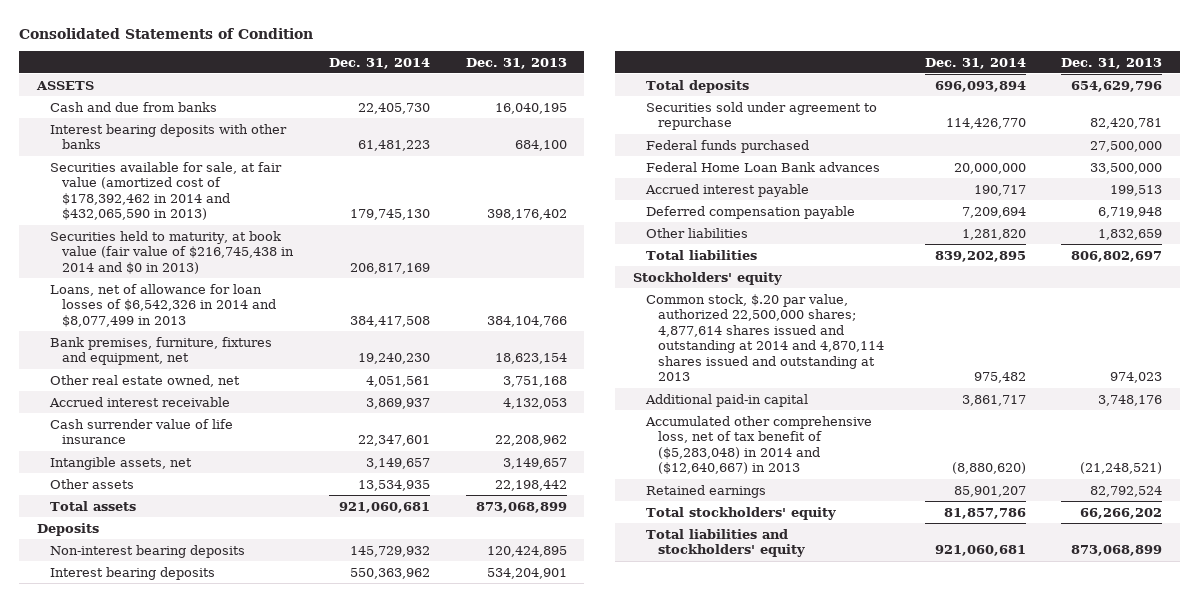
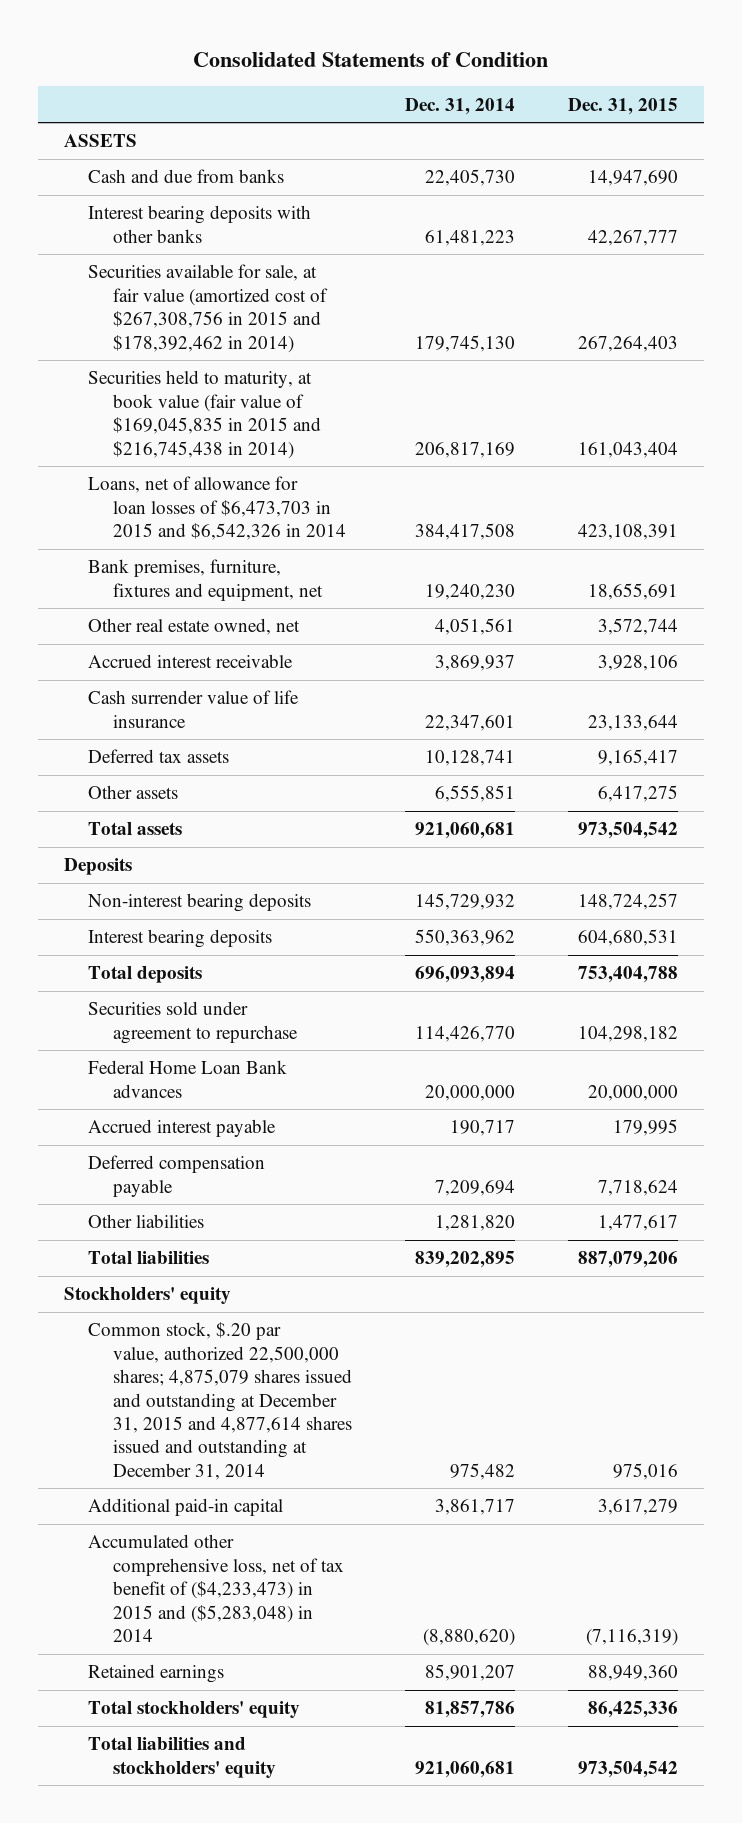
[465,57,567,69] Dec. 31, 2013 -> none
none -> [567,97,678,115] Dec. 31, 2015
[49,161,282,221] Securities available for sale, at fair value (amortized cost of $178,392,462 in 2014 and $432,065,590 in 2013) -> [88,264,328,353] Securities available for sale, at fair value (amortized cost of $267,308,756 in 2015 and $178,392,462 in 2014)
[49,230,295,274] Securities held to maturity, at book value (fair value of $216,745,438 in 2014 and $0 in 2013) -> [88,370,321,459] Securities held to maturity, at book value (fair value of $169,045,835 in 2015 and $216,745,438 in 2014)
[49,283,277,327] Loans, net of allowance for loan losses of $6,542,326 in 2014 and $8,077,499 in 2013 -> [88,476,346,541] Loans, net of allowance for loan losses of $6,473,703 in 2015 and $6,542,326 in 2014
[49,456,192,470] Intangible assets, net -> none
none -> [88,749,230,764] Deferred tax assets
[357,479,430,491] 13,534,935 -> [434,785,515,803] 6,555,851
[645,139,809,153] Federal funds purchased -> none
[645,293,884,382] Common stock, $.20 par value, authorized 22,500,000 shares; 4,877,614 shares issued and outstanding at 2014 and 4,870,114 shares issued and outstanding at 2013 -> [88,1322,352,1480] Common stock, $.20 par value, authorized 22,500,000 shares; 4,875,079 shares issued and outstanding at December 31, 2015 and 4,877,614 shares issued and outstanding at December 31, 2014
[644,415,872,475] Accumulated other comprehensive loss, net of tax benefit of ($5,283,048) in 2014 and ($12,640,667) in 2013 -> [88,1534,344,1642] Accumulated other comprehensive loss, net of tax benefit of ($4,233,473) in 2015 and ($5,283,048) in 2014

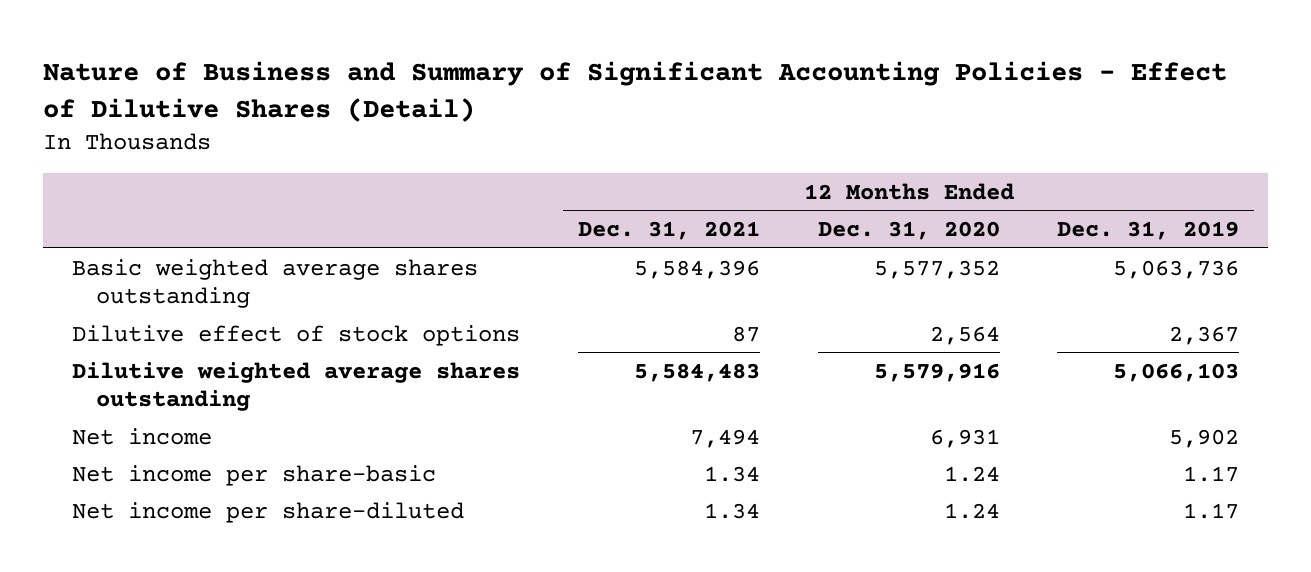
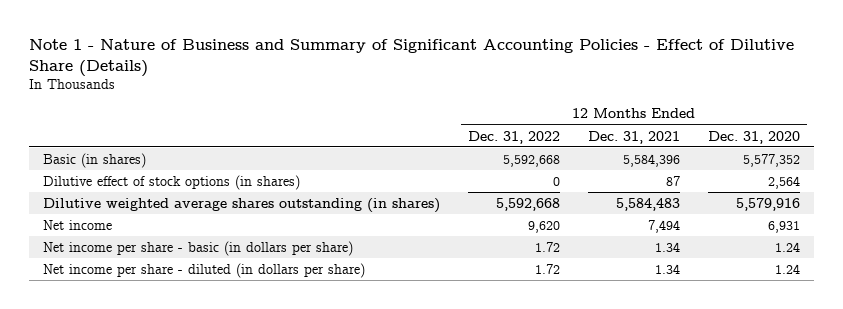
[42,60,1227,123] Nature of Business and Summary of Significant Accounting Policies - Effect of Dilutive Shares (Detail) -> [29,39,795,78] Note 1 - Nature of Business and Summary of Significant Accounting Policies - Effect of Dilutive Share (Details)
[1057,221,1240,241] Dec. 31, 2019 -> none
none -> [467,130,560,144] Dec. 31, 2022
[71,258,478,308] Basic weighted average shares outstanding -> [43,152,147,168] Basic (in shares)
[71,324,520,346] Dilutive effect of stock options -> [43,174,301,190] Dilutive effect of stock options (in shares)
[71,361,520,411] Dilutive weighted average shares outstanding -> [43,197,441,213] Dilutive weighted average shares outstanding (in shares)
[71,464,436,486] Net income per share-basic -> [43,240,354,256] Net income per share - basic (in dollars per share)
[71,501,464,523] Net income per share-diluted -> [43,262,366,278] Net income per share - diluted (in dollars per share)

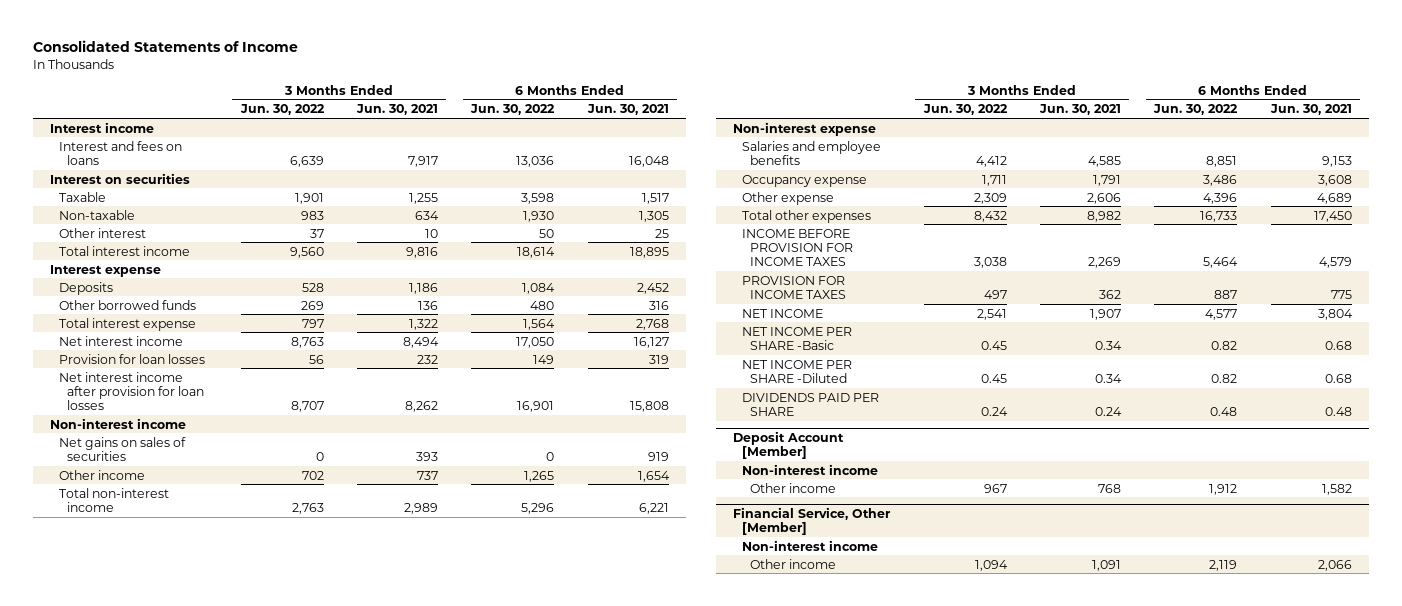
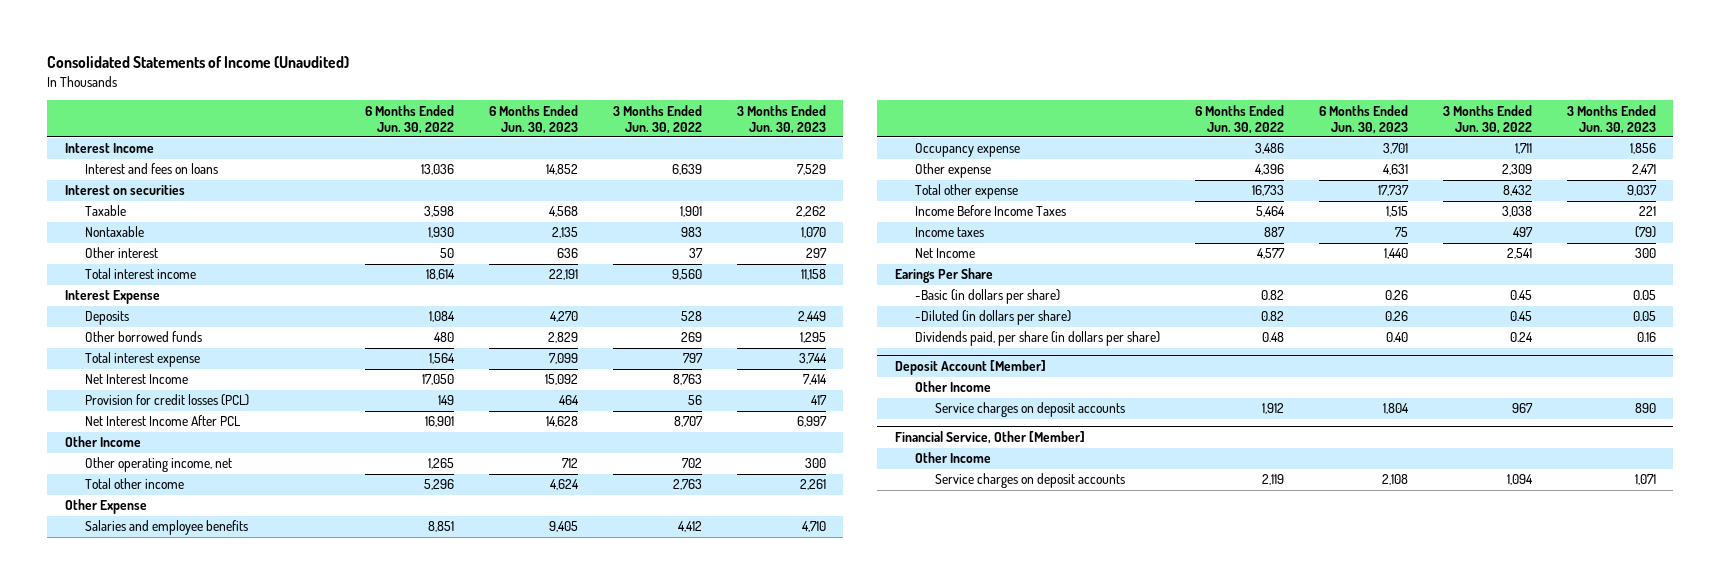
[33,40,299,53] Consolidated Statements of Income -> [47,56,350,69] Consolidated Statements of Income (Unaudited)
[356,104,439,116] Jun. 30, 2021 -> none
[586,104,669,116] Jun. 30, 2021 -> none
none -> [488,104,578,134] 6 Months Ended Jun. 30, 2023
none -> [736,104,826,134] 3 Months Ended Jun. 30, 2023
[50,121,155,133] Interest income -> [64,143,154,154] Interest Income
[58,209,135,220] Non-taxable -> [84,226,144,238] Nontaxable
[50,264,162,277] Interest expense -> [64,290,160,305] Interest Expense
[58,436,186,461] Net gains on sales of securities -> none
[58,335,183,346] Net interest income -> [84,374,188,385] Net Interest Income
[58,353,205,364] Provision for loan losses -> [84,394,249,407] Provision for credit losses (PCL)
[58,371,205,410] Net interest income after provision for loan losses -> [84,415,241,427] Net Interest Income After PCL
[50,417,187,429] Non-interest income -> [64,436,141,448] Other Income
[58,469,145,480] Other income -> [84,457,232,473] Other operating income, net
[58,487,169,512] Total non-interest income -> [84,478,184,490] Total other income
[733,121,877,136] Non-interest expense -> [64,499,147,515] Other Expense
[741,209,871,223] Total other expenses -> [914,184,1018,200] Total other expense
[741,228,854,266] INCOME BEFORE PROVISION FOR INCOME TAXES -> [914,205,1066,217] Income Before Income Taxes
[741,275,847,299] PROVISION FOR INCOME TAXES -> [914,227,984,238] Income taxes
[741,308,823,318] NET INCOME -> [914,248,975,259] Net Income
none -> [894,268,993,284] Earings Per Share
[741,326,852,350] NET INCOME PER SHARE -Basic -> [914,289,1060,305] -Basic (in dollars per share)
[741,359,852,383] NET INCOME PER SHARE -Diluted -> [914,310,1071,326] -Diluted (in dollars per share)
[741,392,879,416] DIVIDENDS PAID PER SHARE -> [914,331,1160,347] Dividends paid, per share (in dollars per share)
[741,463,878,475] Non-interest income -> [914,381,991,393] Other Income
[750,482,837,493] Other income -> [934,402,1125,418] Service charges on deposit accounts
[741,539,878,551] Non-interest income -> [914,452,991,464] Other Income
[750,558,837,569] Other income -> [934,473,1125,489] Service charges on deposit accounts

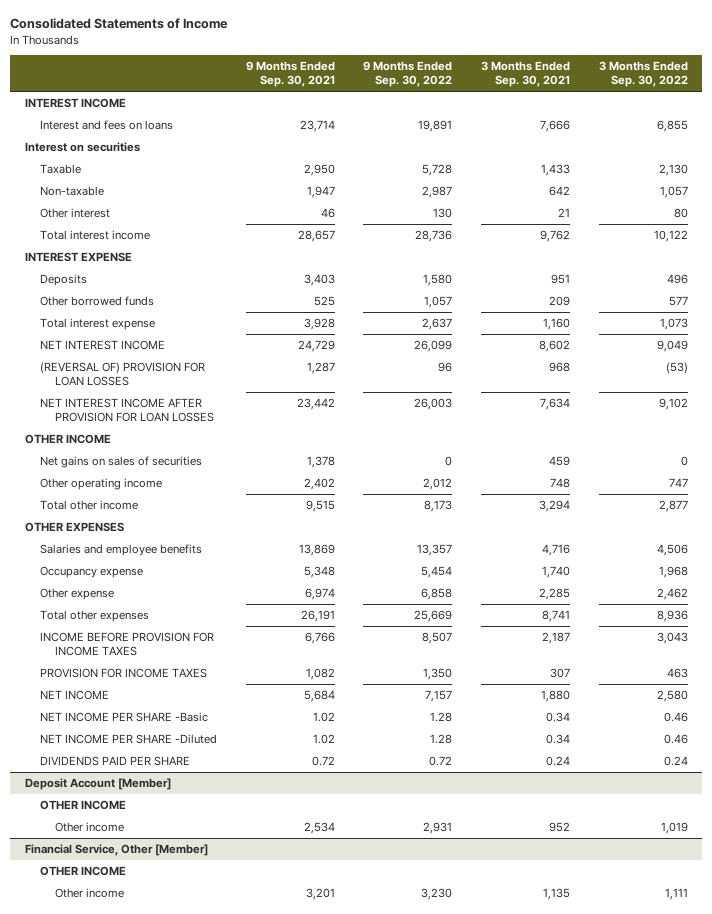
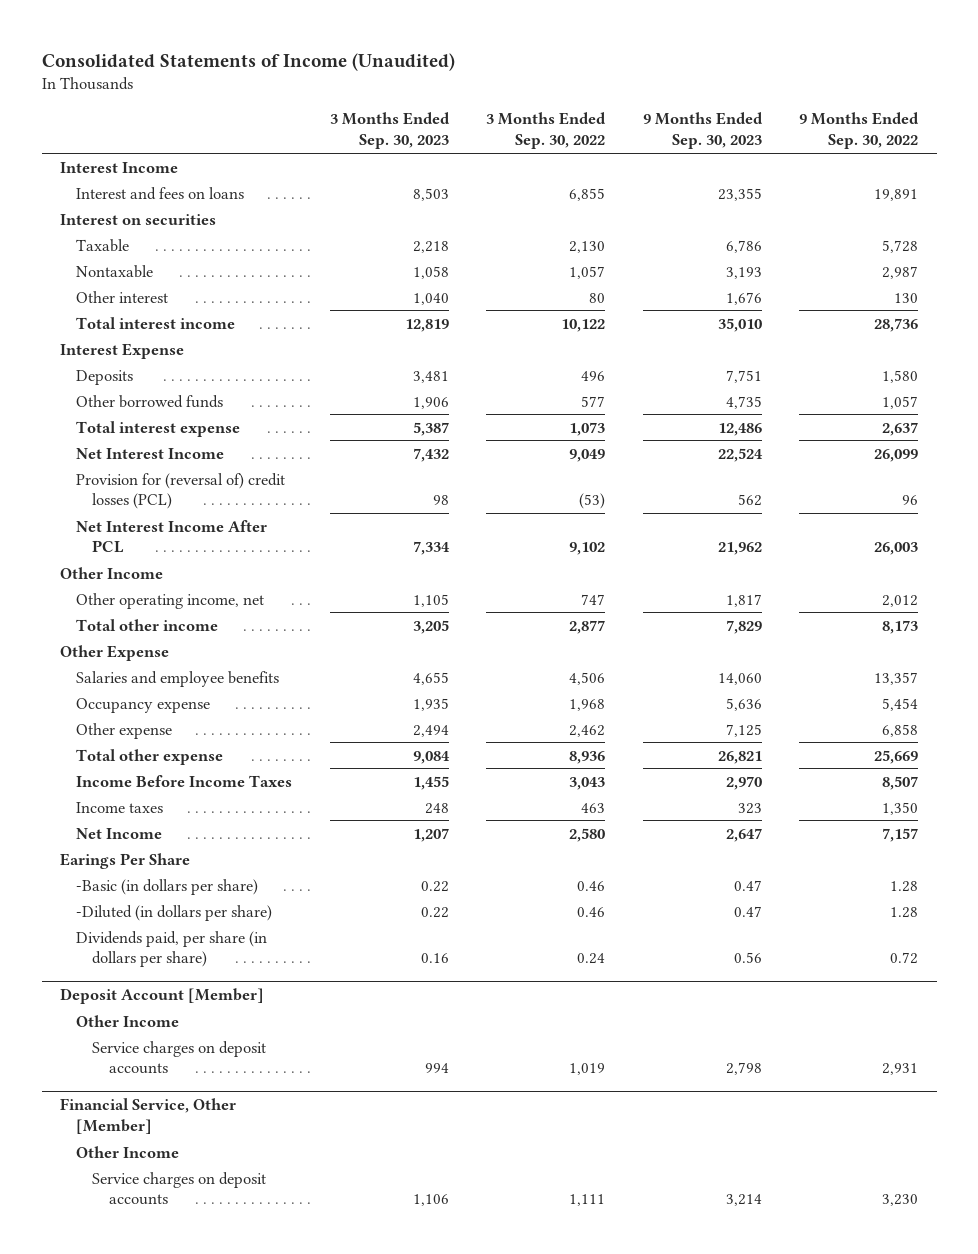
[10,18,229,30] Consolidated Statements of Income -> [41,53,455,72] Consolidated Statements of Income (Unaudited)
[245,61,335,88] 9 Months Ended Sep. 30, 2021 -> none
[481,61,571,88] 3 Months Ended Sep. 30, 2021 -> none
none -> [329,112,450,150] 3 Months Ended Sep. 30, 2023
none -> [642,112,763,150] 9 Months Ended Sep. 30, 2023
[24,98,126,109] INTEREST INCOME -> [60,161,179,173] Interest Income
[39,186,104,197] Non-taxable -> [76,264,154,278] Nontaxable
[24,252,132,263] INTEREST EXPENSE -> [60,342,185,359] Interest Expense
[39,456,202,469] Net gains on sales of securities -> none
[39,340,165,351] NET INTEREST INCOME -> [76,447,225,459] Net Interest Income
[39,362,205,387] (REVERSAL OF) PROVISION FOR LOAN LOSSES -> [76,472,286,510] Provision for (reversal of) credit losses (PCL)
[39,398,215,423] NET INTEREST INCOME AFTER PROVISION FOR LOAN LOSSES -> [76,519,268,554] Net Interest Income After PCL
[24,434,111,445] OTHER INCOME -> [60,566,164,579] Other Income
[39,478,162,491] Other operating income -> [76,592,265,609] Other operating income, net
[24,522,124,533] OTHER EXPENSES -> [60,644,170,661] Other Expense
[39,610,149,623] Total other expenses -> [76,748,224,765] Total other expense
[39,632,214,657] INCOME BEFORE PROVISION FOR INCOME TAXES -> [76,774,293,787] Income Before Income Taxes
[39,668,207,679] PROVISION FOR INCOME TAXES -> [76,801,164,813] Income taxes
[39,690,109,701] NET INCOME -> [76,827,163,839] Net Income
none -> [60,852,191,869] Earings Per Share
[39,712,208,723] NET INCOME PER SHARE -Basic -> [76,878,259,895] -Basic (in dollars per share)
[39,734,217,745] NET INCOME PER SHARE -Diluted -> [76,904,273,921] -Diluted (in dollars per share)
[39,756,190,767] DIVIDENDS PAID PER SHARE -> [76,930,268,968] Dividends paid, per share (in dollars per share)
[39,800,126,811] OTHER INCOME -> [76,1014,180,1027] Other Income
[55,822,125,833] Other income -> [92,1040,267,1075] Service charges on deposit accounts
[39,866,126,877] OTHER INCOME -> [76,1145,180,1158] Other Income
[55,888,125,899] Other income -> [92,1171,267,1206] Service charges on deposit accounts

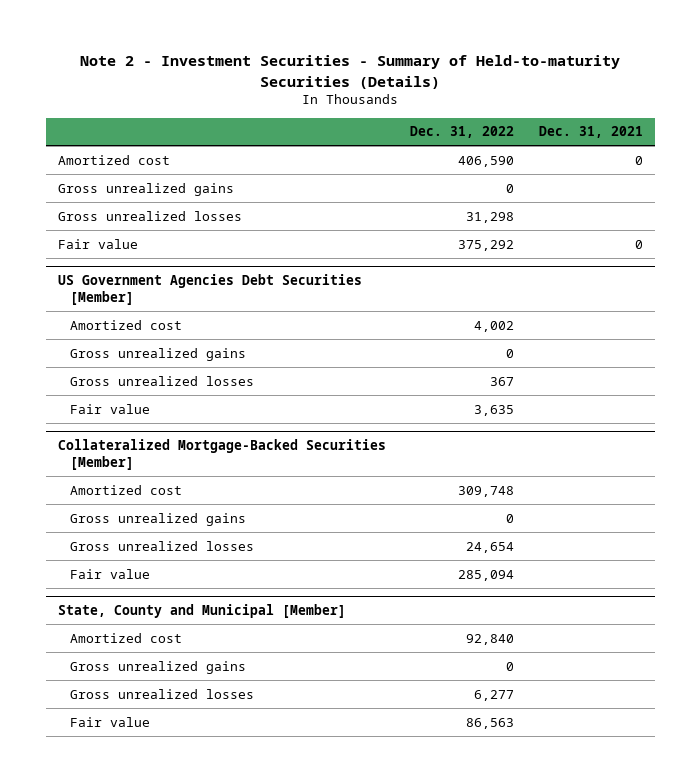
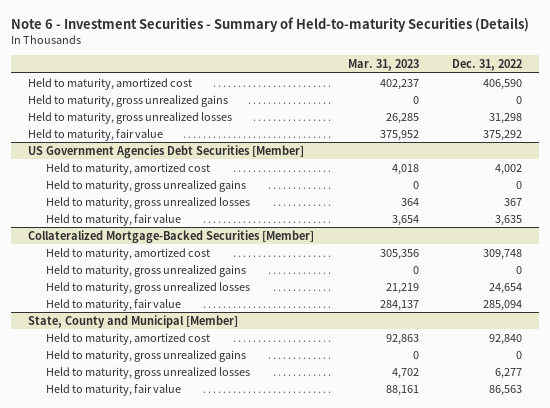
[80,55,621,89] Note 2 - Investment Securities - Summary of Held-to-maturity Securities (Details) -> [11,16,530,32] Note 6 - Investment Securities - Summary of Held-to-maturity Securities (Details)
[538,126,643,139] Dec. 31, 2021 -> none
none -> [347,59,419,72] Mar. 31, 2023
[57,154,170,165] Amortized cost -> [28,77,193,90] Held to maturity, amortized cost
[57,182,234,196] Gross unrealized gains -> [28,94,229,107] Held to maturity, gross unrealized gains
[57,210,242,221] Gross unrealized losses -> [28,111,233,124] Held to maturity, gross unrealized losses
[57,238,138,249] Fair value -> [28,128,164,141] Held to maturity, fair value
[70,319,183,330] Amortized cost -> [46,162,211,175] Held to maturity, amortized cost
[70,347,247,361] Gross unrealized gains -> [46,179,247,192] Held to maturity, gross unrealized gains
[70,375,255,386] Gross unrealized losses -> [46,196,251,209] Held to maturity, gross unrealized losses
[70,403,151,414] Fair value -> [46,213,182,226] Held to maturity, fair value
[70,484,183,495] Amortized cost -> [46,247,211,260] Held to maturity, amortized cost
[70,512,247,526] Gross unrealized gains -> [46,264,247,277] Held to maturity, gross unrealized gains
[70,540,255,551] Gross unrealized losses -> [46,281,251,294] Held to maturity, gross unrealized losses
[70,568,151,579] Fair value -> [46,298,182,311] Held to maturity, fair value
[70,632,183,643] Amortized cost -> [46,332,211,345] Held to maturity, amortized cost
[70,660,247,674] Gross unrealized gains -> [46,349,247,362] Held to maturity, gross unrealized gains
[70,688,255,699] Gross unrealized losses -> [46,366,251,379] Held to maturity, gross unrealized losses
[70,716,151,727] Fair value -> [46,383,182,396] Held to maturity, fair value

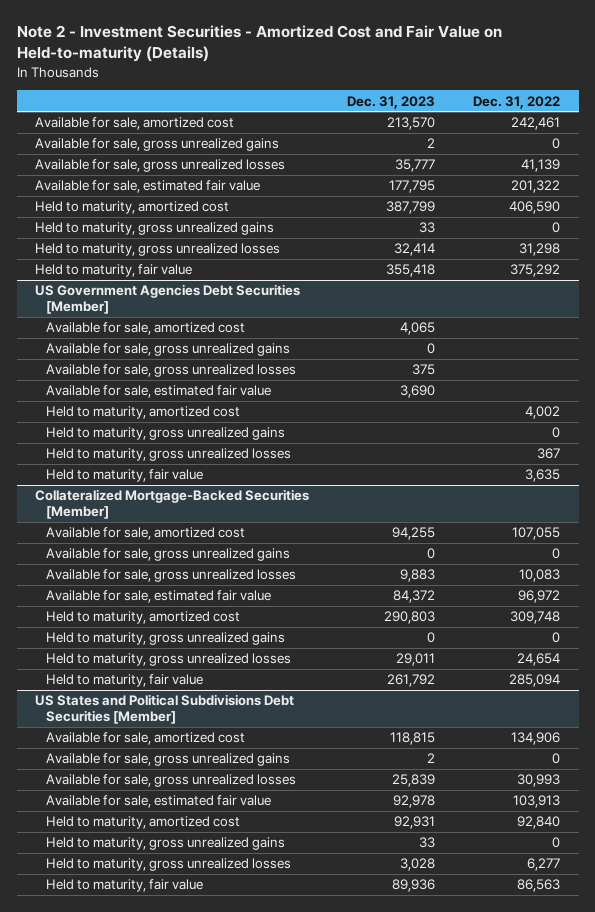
[11,16,530,32] Note 6 - Investment Securities - Summary of Held-to-maturity Securities (Details) -> [16,25,502,63] Note 2 - Investment Securities - Amortized Cost and Fair Value on Held-to-maturity (Details)
[347,59,419,72] Mar. 31, 2023 -> none
none -> [347,95,436,109] Dec. 31, 2023
none -> [35,117,235,131] Available for sale, amortized cost
none -> [35,138,280,152] Available for sale, gross unrealized gains
none -> [35,159,286,173] Available for sale, gross unrealized losses
none -> [35,180,261,194] Available for sale, estimated fair value
none -> [46,322,246,336] Available for sale, amortized cost
none -> [46,343,291,357] Available for sale, gross unrealized gains
none -> [46,364,297,378] Available for sale, gross unrealized losses
none -> [46,385,272,399] Available for sale, estimated fair value
none -> [46,527,246,541] Available for sale, amortized cost
none -> [46,548,291,562] Available for sale, gross unrealized gains
none -> [46,569,297,583] Available for sale, gross unrealized losses
none -> [46,590,272,604] Available for sale, estimated fair value
[28,314,239,328] State, County and Municipal [Member] -> none
none -> [35,694,295,725] US States and Political Subdivisions Debt Securities [Member]
none -> [46,732,246,746] Available for sale, amortized cost
none -> [46,753,291,767] Available for sale, gross unrealized gains
none -> [46,774,297,788] Available for sale, gross unrealized losses
none -> [46,795,272,809] Available for sale, estimated fair value

